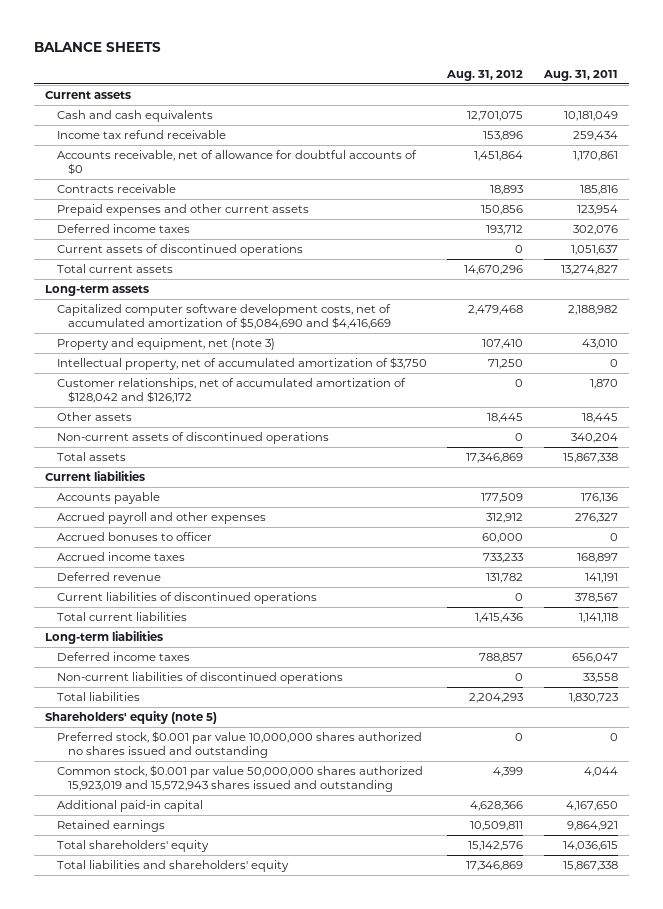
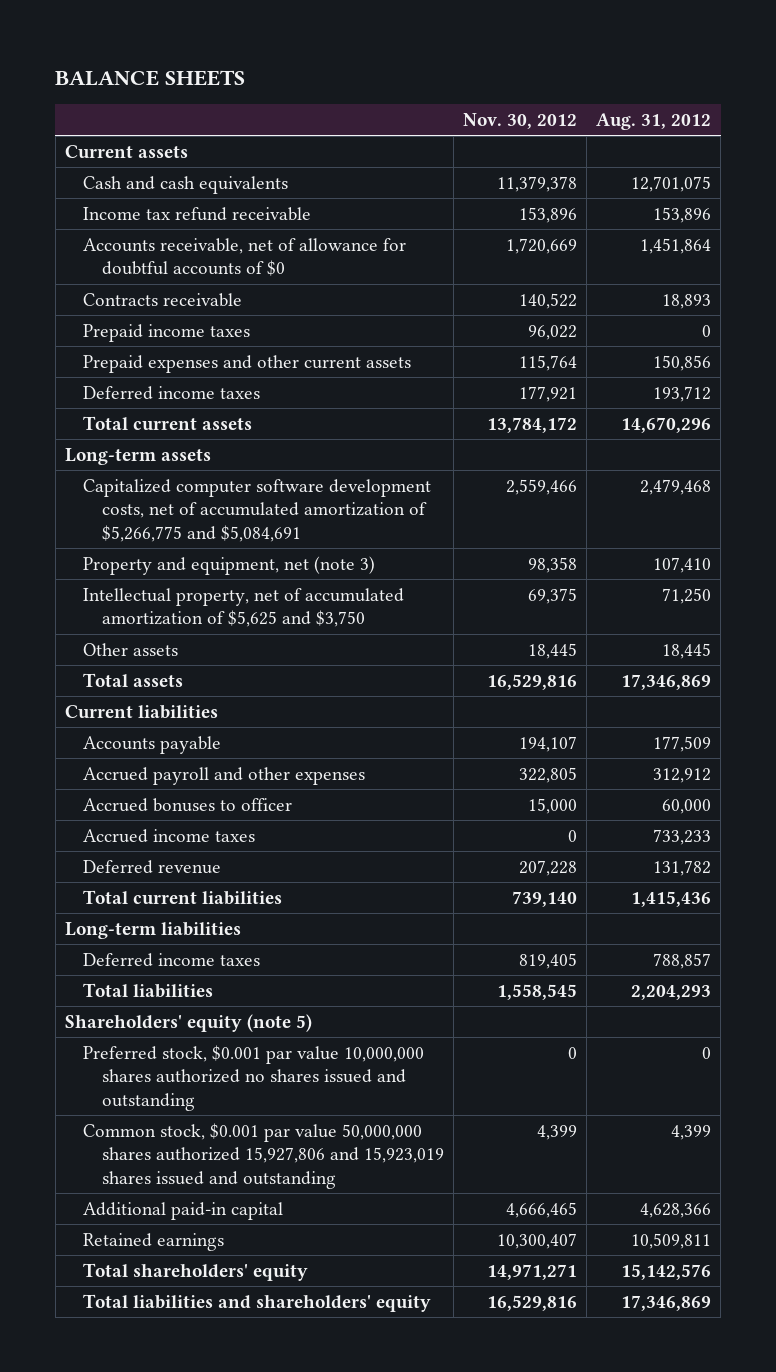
[543,70,619,82] Aug. 31, 2011 -> none
none -> [462,112,577,129] Nov. 30, 2012
none -> [83,323,251,342] Prepaid income taxes
[56,243,303,256] Current assets of discontinued operations -> none
[56,303,392,330] Capitalized computer software development costs, net of accumulated amortization of $5,084,690 and $4,416,669 -> [83,478,432,543] Capitalized computer software development costs, net of accumulated amortization of $5,266,775 and $5,084,691
[56,377,406,404] Customer relationships, net of accumulated amortization of $128,042 and $126,172 -> none
[56,356,427,370] Intellectual property, net of accumulated amortization of $3,750 -> [83,587,405,628] Intellectual property, net of accumulated amortization of $5,625 and $3,750
[56,431,329,444] Non-current assets of discontinued operations -> none
[56,591,317,604] Current liabilities of discontinued operations -> none
[56,671,343,684] Non-current liabilities of discontinued operations -> none
[56,764,423,793] Common stock, $0.001 par value 50,000,000 shares authorized 15,923,019 and 15,572,943 shares issued and outstanding -> [83,1122,444,1190] Common stock, $0.001 par value 50,000,000 shares authorized 15,927,806 and 15,923,019 shares issued and outstanding

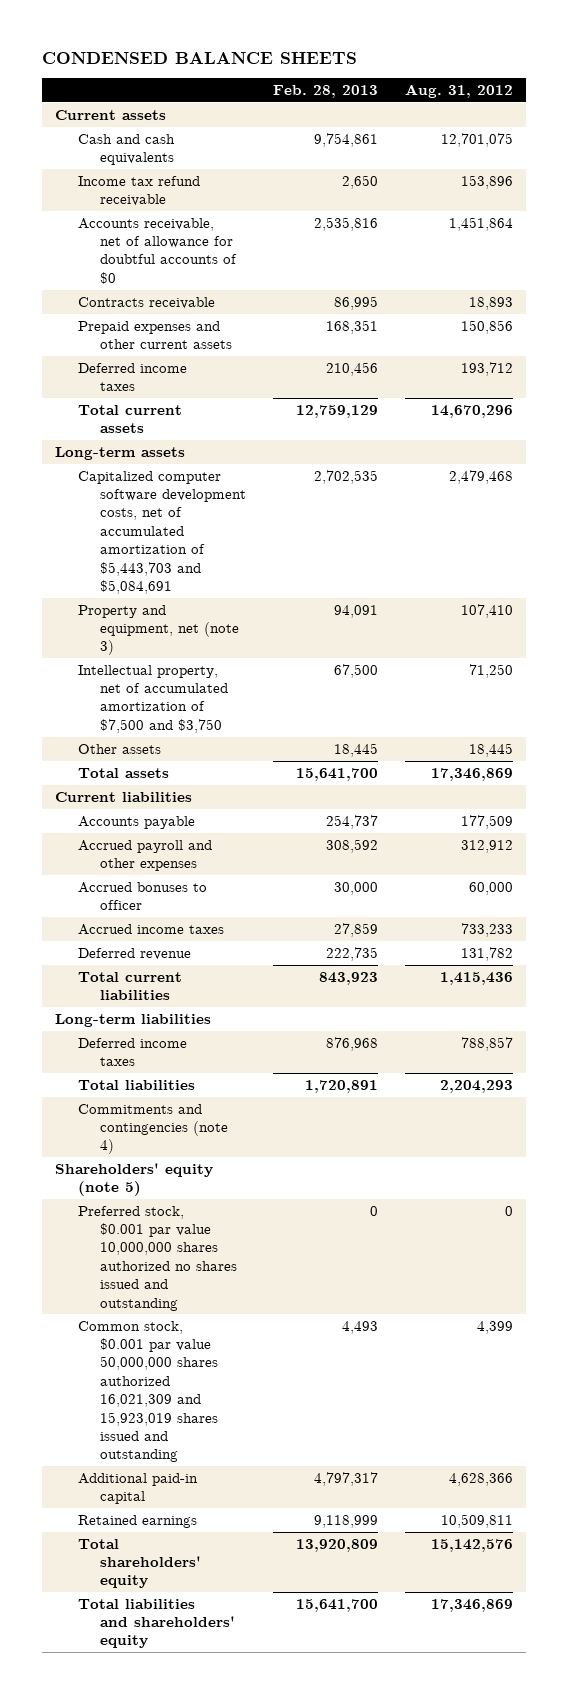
[55,70,246,87] BALANCE SHEETS -> [41,51,357,64] CONDENSED BALANCE SHEETS
[462,112,577,129] Nov. 30, 2012 -> none
none -> [273,85,379,99] Feb. 28, 2013
[83,323,251,342] Prepaid income taxes -> none
[83,478,432,543] Capitalized computer software development costs, net of accumulated amortization of $5,266,775 and $5,084,691 -> [77,470,247,594] Capitalized computer software development costs, net of accumulated amortization of $5,443,703 and $5,084,691
[83,587,405,628] Intellectual property, net of accumulated amortization of $5,625 and $3,750 -> [77,664,229,733] Intellectual property, net of accumulated amortization of $7,500 and $3,750
none -> [77,1103,229,1155] Commitments and contingencies (note 4)
[83,1122,444,1190] Common stock, $0.001 par value 50,000,000 shares authorized 15,927,806 and 15,923,019 shares issued and outstanding -> [77,1320,219,1463] Common stock, $0.001 par value 50,000,000 shares authorized 16,021,309 and 15,923,019 shares issued and outstanding

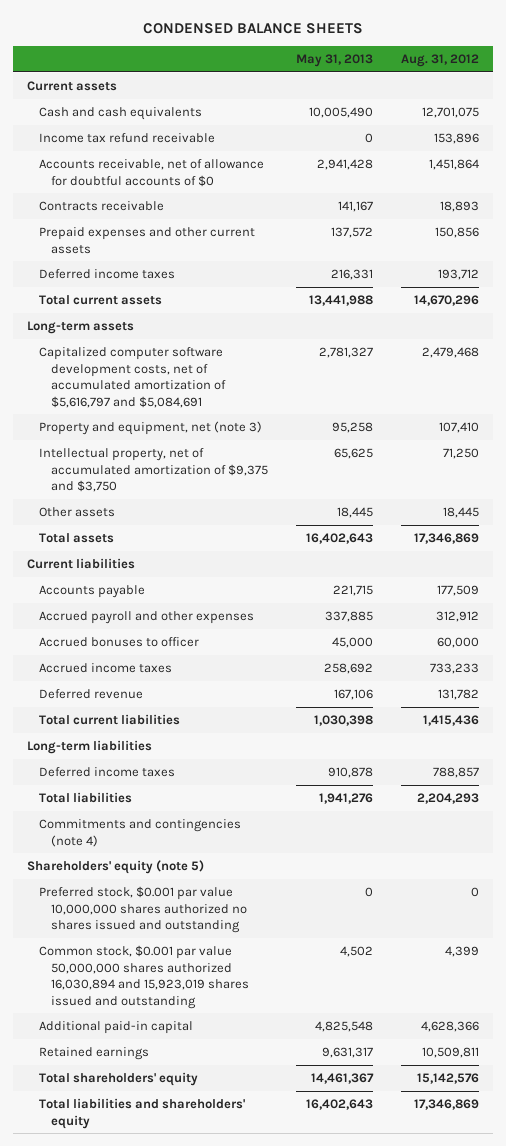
[273,85,379,99] Feb. 28, 2013 -> none
none -> [296,54,374,68] May 31, 2013
[77,470,247,594] Capitalized computer software development costs, net of accumulated amortization of $5,443,703 and $5,084,691 -> [38,346,226,408] Capitalized computer software development costs, net of accumulated amortization of $5,616,797 and $5,084,691
[77,664,229,733] Intellectual property, net of accumulated amortization of $7,500 and $3,750 -> [38,447,268,493] Intellectual property, net of accumulated amortization of $9,375 and $3,750
[77,1320,219,1463] Common stock, $0.001 par value 50,000,000 shares authorized 16,021,309 and 15,923,019 shares issued and outstanding -> [38,944,249,1009] Common stock, $0.001 par value 50,000,000 shares authorized 16,030,894 and 15,923,019 shares issued and outstanding

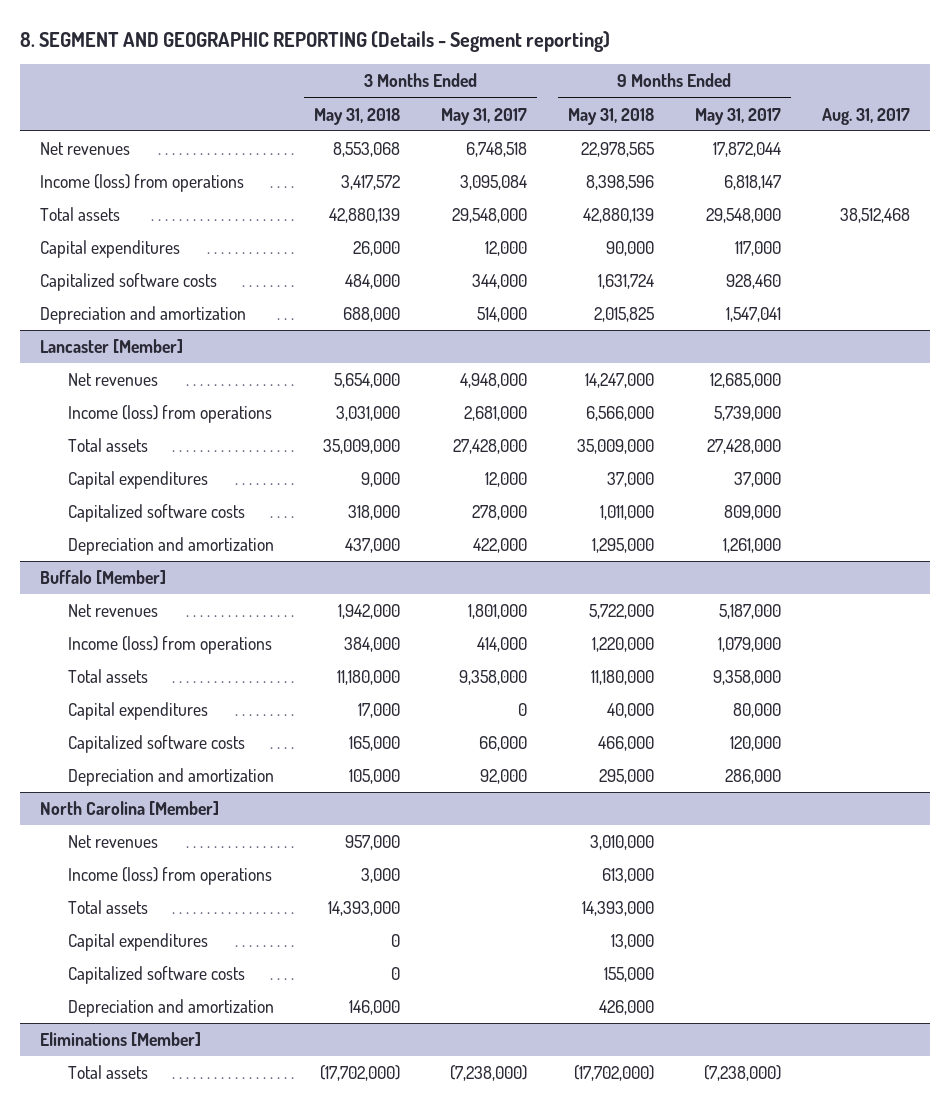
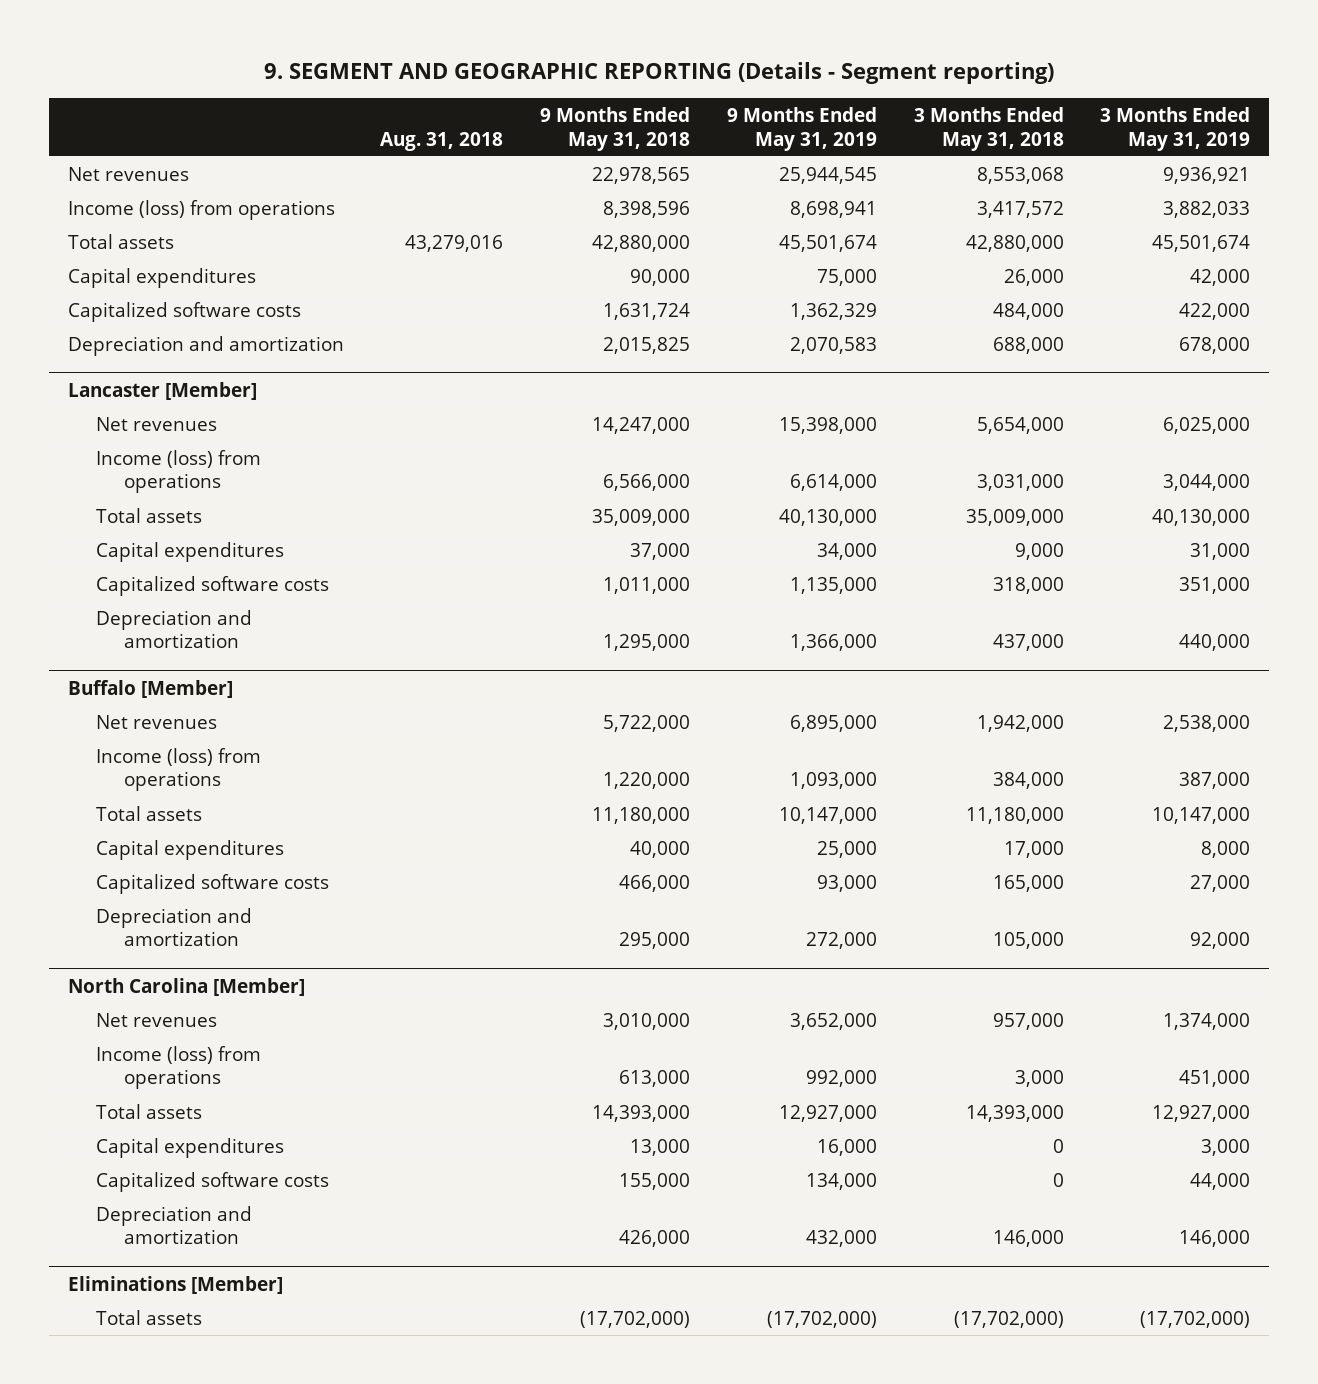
[19,30,610,52] 8. SEGMENT AND GEOGRAPHIC REPORTING (Details - Segment reporting) -> [263,62,1054,85] 9. SEGMENT AND GEOGRAPHIC REPORTING (Details - Segment reporting)
[441,107,528,125] May 31, 2017 -> none
[694,107,781,125] May 31, 2017 -> none
[821,107,910,125] Aug. 31, 2017 -> none
none -> [380,131,504,151] Aug. 31, 2018
none -> [726,107,877,151] 9 Months Ended May 31, 2019
none -> [1100,107,1251,151] 3 Months Ended May 31, 2019
[329,208,401,224] 42,880,139 -> [965,234,1064,252] 42,880,000
[582,208,654,224] 42,880,139 -> [592,234,691,252] 42,880,000

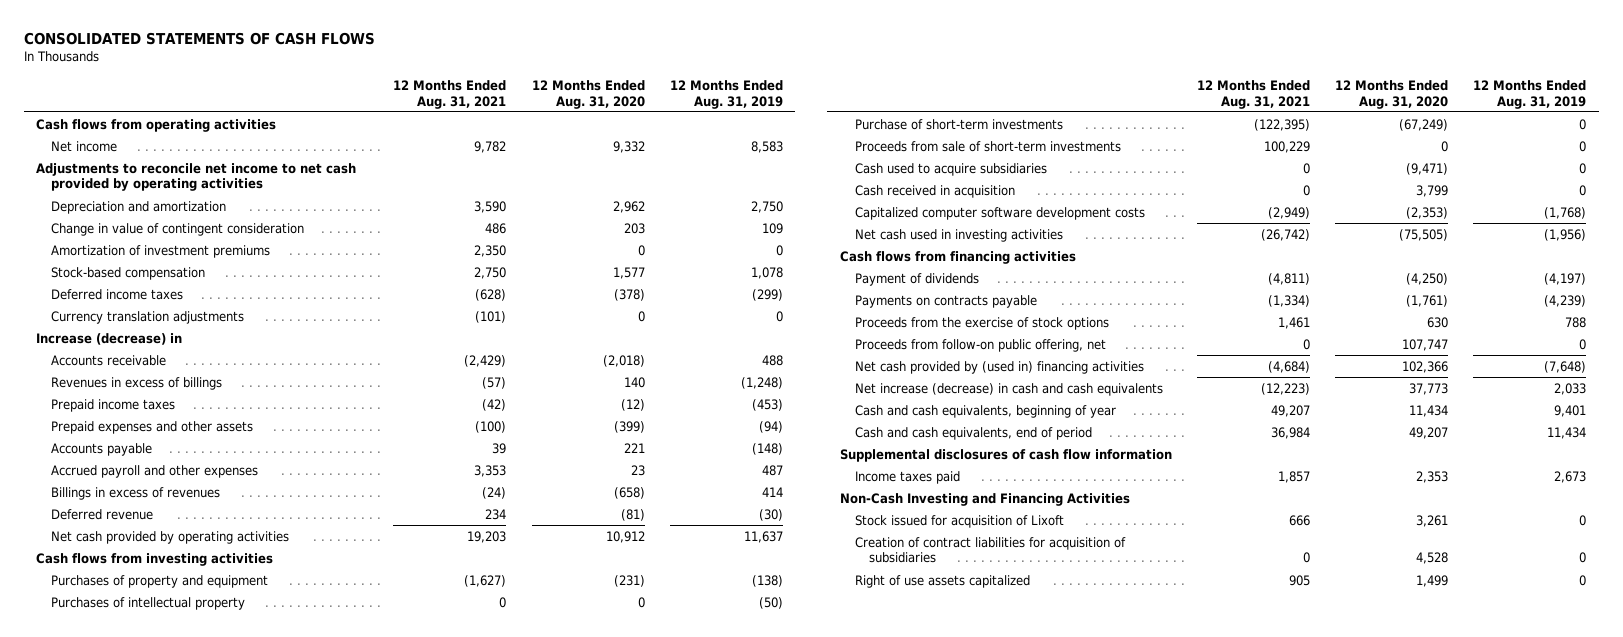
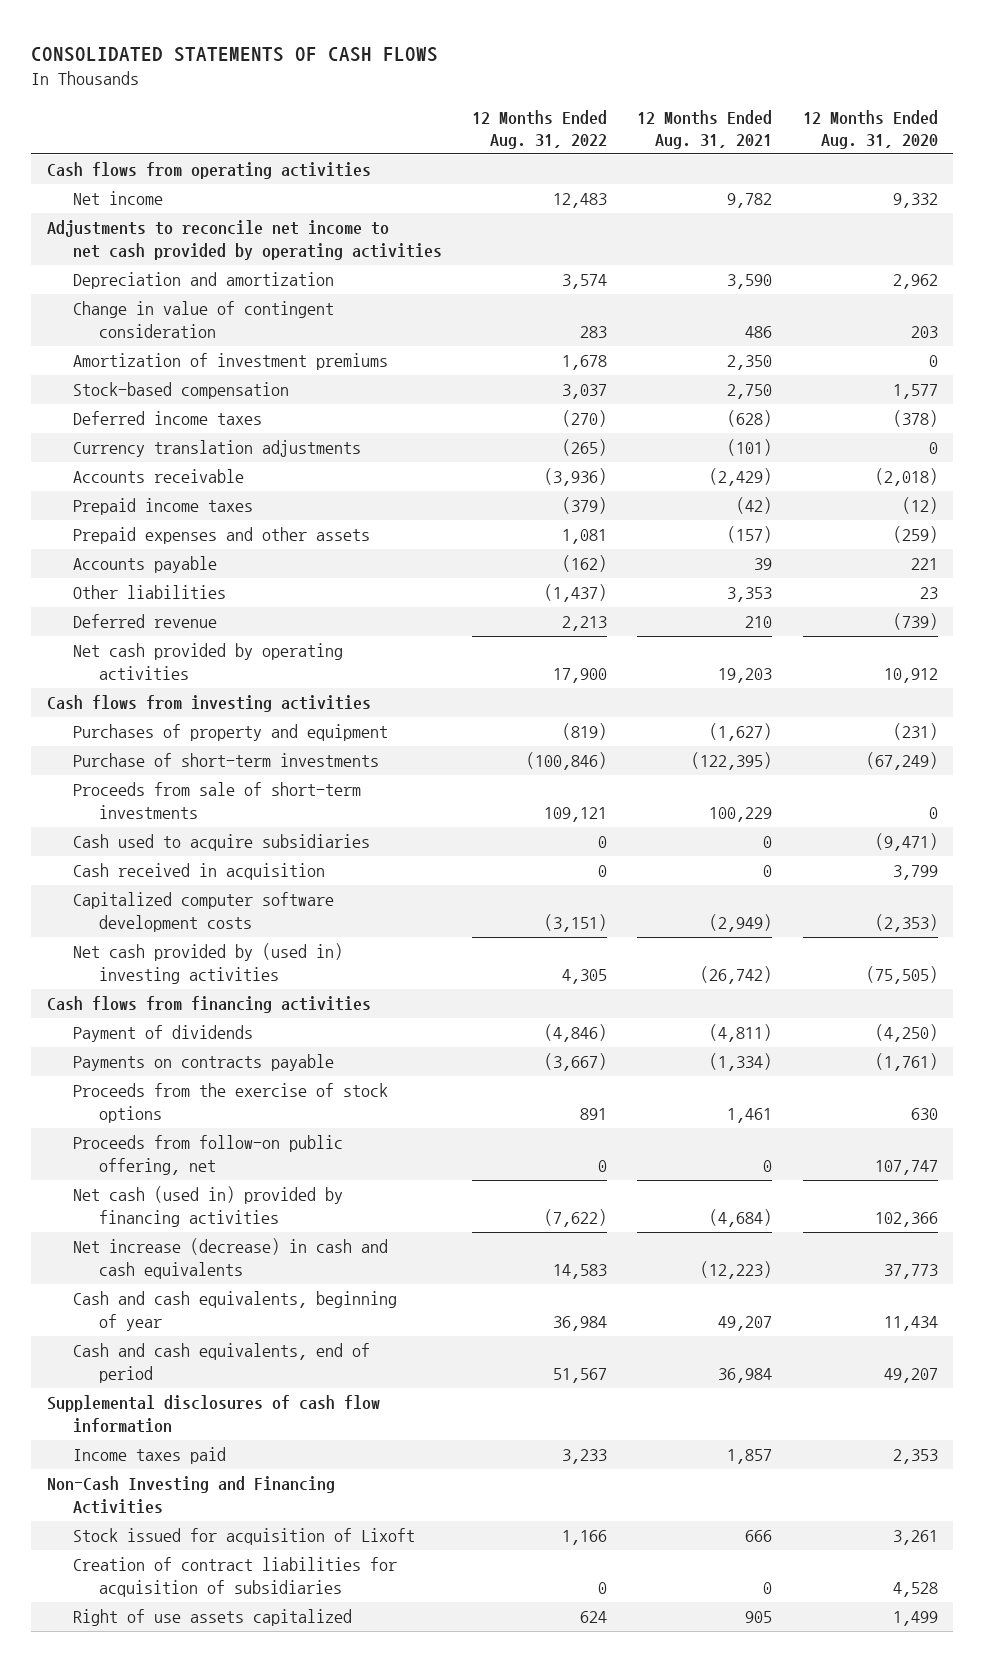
[669,79,783,109] 12 Months Ended Aug. 31, 2019 -> none
none -> [472,109,608,149] 12 Months Ended Aug. 31, 2022
[36,332,183,345] Increase (decrease) in -> none
[51,376,223,390] Revenues in excess of billings -> none
[475,420,507,433] (100) -> [727,526,773,544] (157)
[613,420,645,433] (399) -> [892,526,938,544] (259)
[51,486,221,500] Billings in excess of revenues -> none
[51,464,259,478] Accrued payroll and other expenses -> [72,585,226,600] Other liabilities
[485,508,507,520] 234 -> [745,616,773,629] 210
[620,508,645,521] (81) -> [892,613,938,631] (739)
[51,596,246,610] Purchases of intellectual property -> none
[854,228,1063,242] Net cash used in investing activities -> [72,943,343,984] Net cash provided by (used in) investing activities
[854,360,1144,374] Net cash provided by (used in) financing activities -> [72,1186,343,1227] Net cash (used in) provided by financing activities

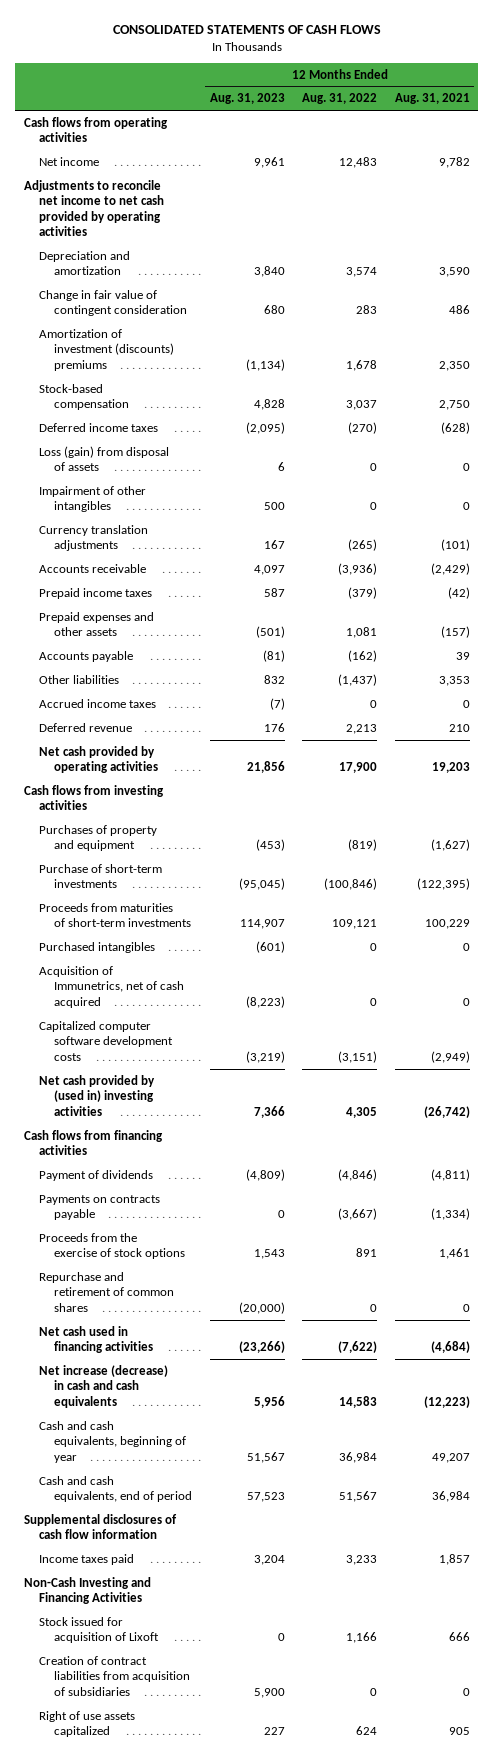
[802,109,938,149] 12 Months Ended Aug. 31, 2020 -> none
none -> [209,93,285,105] Aug. 31, 2023
[72,301,334,338] Change in value of contingent consideration -> [38,289,188,317] Change in fair value of contingent consideration
[72,353,388,371] Amortization of investment premiums -> [38,328,175,371] Amortization of investment (discounts) premiums
none -> [38,445,169,472] Loss (gain) from disposal of assets
none -> [38,485,146,513] Impairment of other intangibles
none -> [38,698,156,708] Accrued income taxes
[72,863,325,881] Cash received in acquisition -> none
[72,782,361,819] Proceeds from sale of short-term investments -> [38,902,192,928] Proceeds from maturities of short-term investments
[72,834,370,852] Cash used to acquire subsidiaries -> [38,941,155,953] Purchased intangibles
none -> [38,965,185,1008] Acquisition of Immunetrics, net of cash acquired
[72,1135,343,1175] Proceeds from follow-on public offering, net -> none
none -> [38,1271,175,1312] Repurchase and retirement of common shares
[72,1186,343,1227] Net cash (used in) provided by financing activities -> [38,1325,154,1354] Net cash used in financing activities
[72,1557,397,1597] Creation of contract liabilities for acquisition of subsidiaries -> [38,1655,191,1696] Creation of contract liabilities from acquisition of subsidiaries

